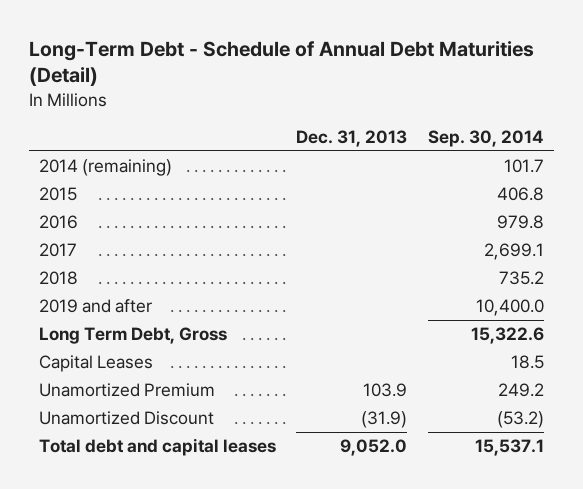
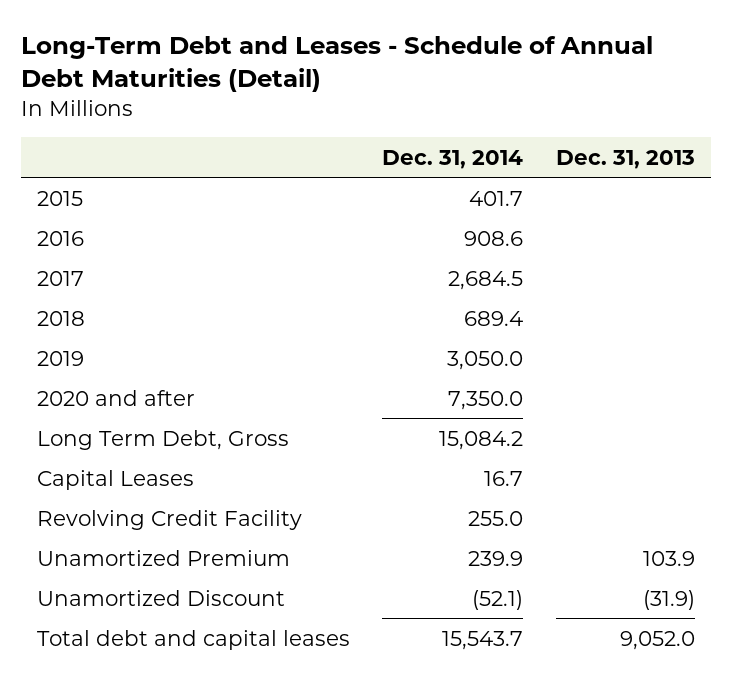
[28,40,534,87] Long-Term Debt - Schedule of Annual Debt Maturities (Detail) -> [20,35,653,93] Long-Term Debt and Leases - Schedule of Annual Debt Maturities (Detail)
[427,130,544,148] Sep. 30, 2014 -> none
none -> [382,149,524,169] Dec. 31, 2014
[38,159,172,177] 2014 (remaining) -> none
none -> [37,350,85,366] 2019
[38,299,152,314] 2019 and after -> [37,389,196,406] 2020 and after
none -> [37,509,303,530] Revolving Credit Facility

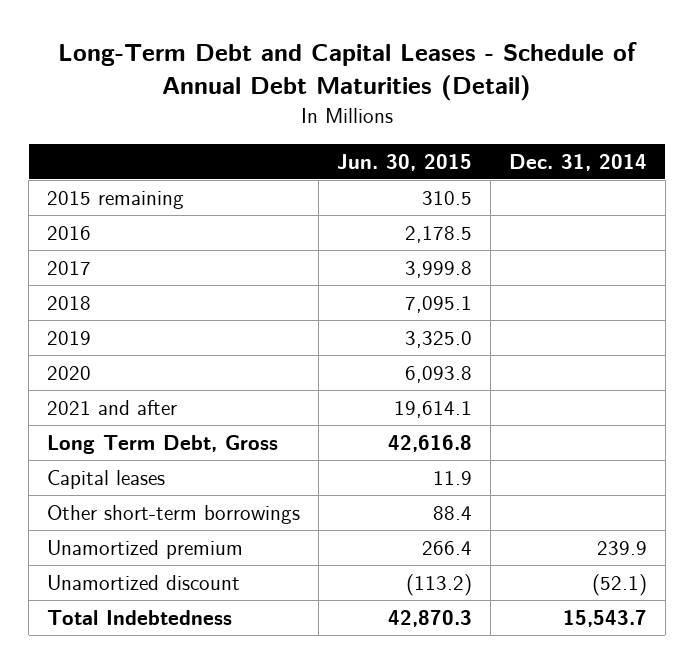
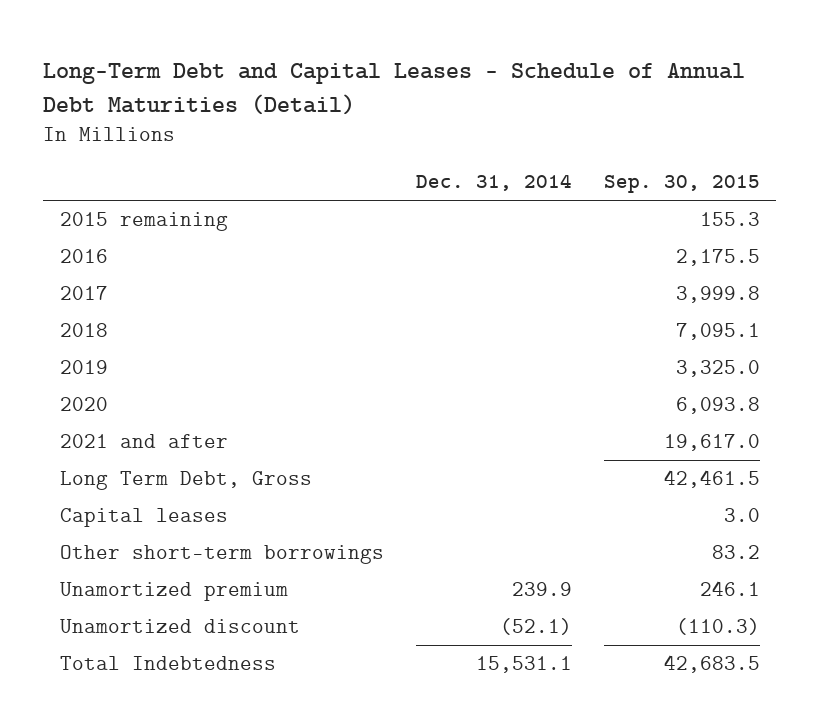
[336,153,472,171] Jun. 30, 2015 -> none
none -> [603,175,760,194] Sep. 30, 2015
[562,609,647,627] 15,543.7 -> [475,656,572,674] 15,531.1

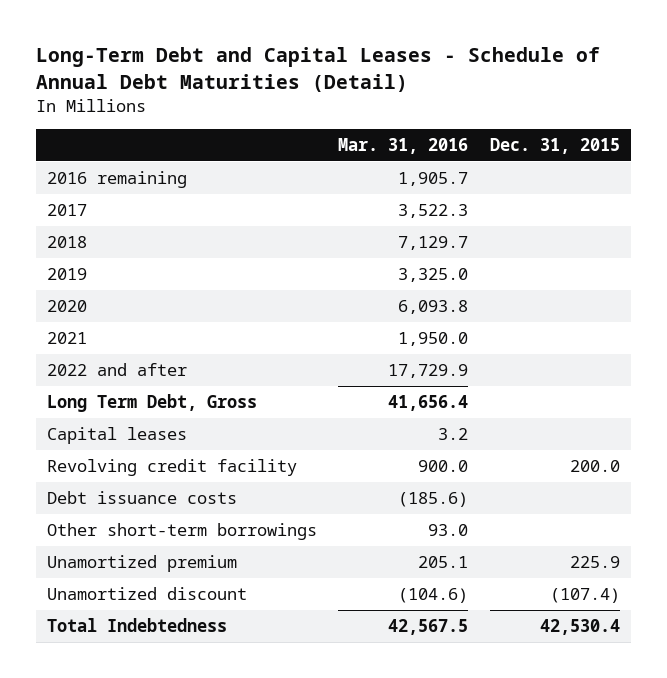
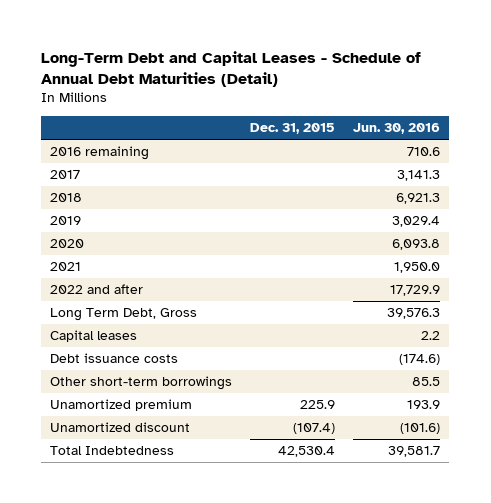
[338,138,469,155] Mar. 31, 2016 -> none
none -> [353,123,441,135] Jun. 30, 2016
[46,459,297,477] Revolving credit facility -> none

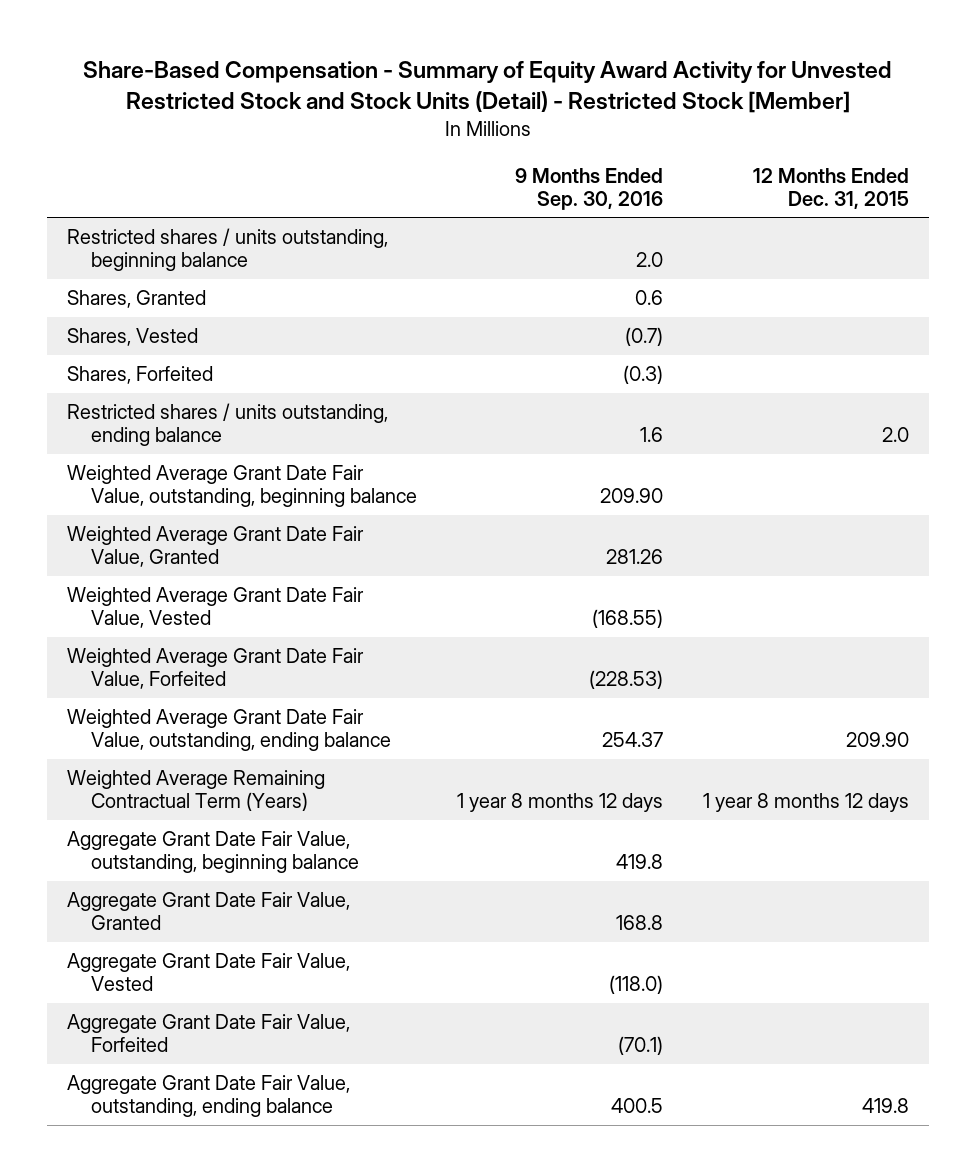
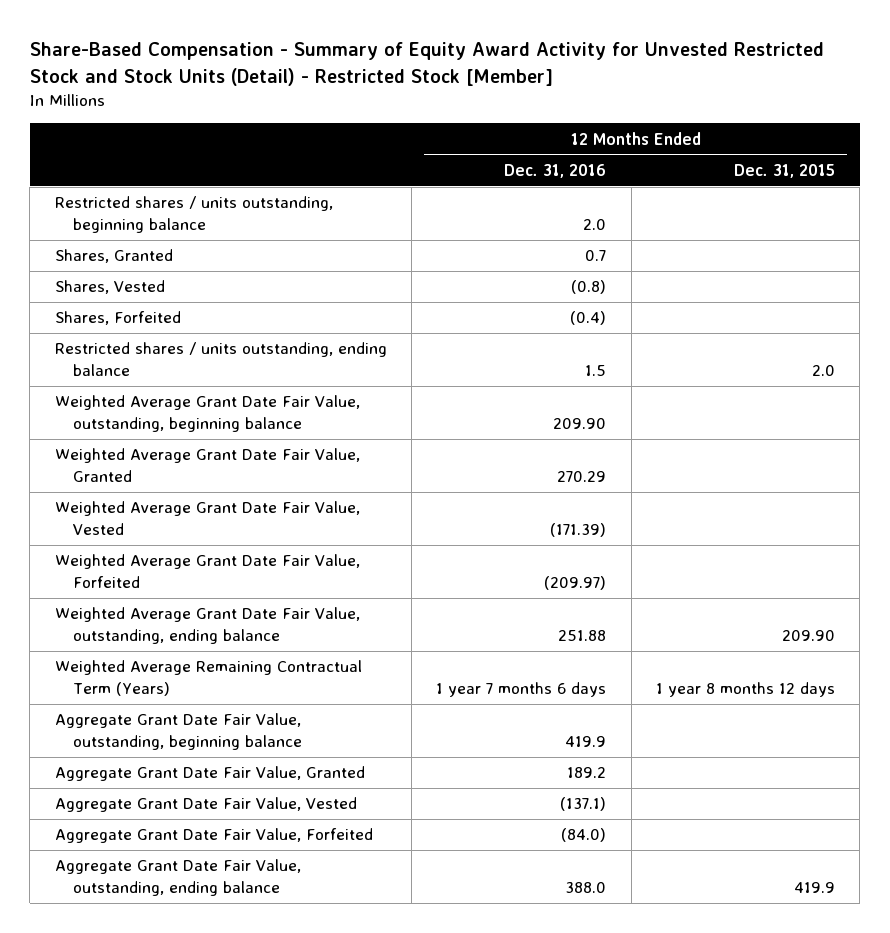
[514,167,663,210] 9 Months Ended Sep. 30, 2016 -> none
none -> [504,163,607,178] Dec. 31, 2016
[861,1098,909,1114] 419.8 -> [793,882,835,894] 419.9

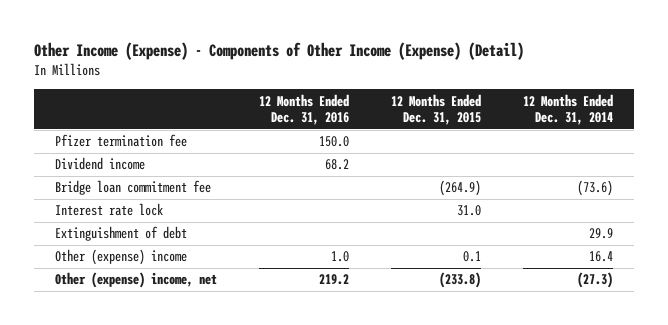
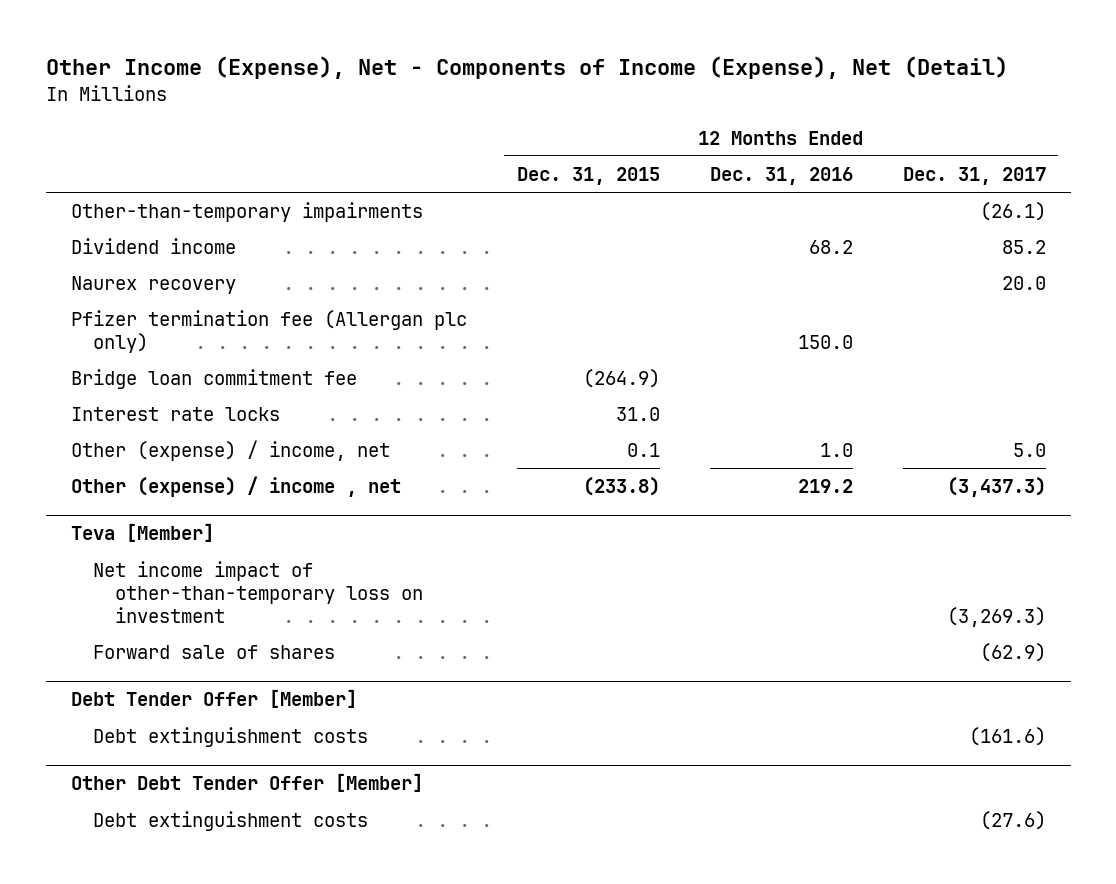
[33,41,524,60] Other Income (Expense) - Components of Other Income (Expense) (Detail) -> [45,56,1008,80] Other Income (Expense), Net - Components of Income (Expense), Net (Detail)
[523,93,614,126] 12 Months Ended Dec. 31, 2014 -> none
none -> [902,166,1046,185] Dec. 31, 2017
[54,134,187,148] Pfizer termination fee -> none
none -> [70,202,423,223] Other-than-temporary impairments
none -> [70,276,236,295] Naurex recovery
none -> [70,310,467,353] Pfizer termination fee (Allergan plc only)
[54,226,187,242] Extinguishment of debt -> none
[54,203,163,217] Interest rate lock -> [70,407,280,422] Interest rate locks
[54,249,187,266] Other (expense) income -> [70,440,390,462] Other (expense) / income, net
[54,272,217,289] Other (expense) income, net -> [70,476,401,498] Other (expense) / income , net
none -> [70,523,214,543] Teva [Member]
none -> [92,561,423,623] Net income impact of other-than-temporary loss on investment
none -> [92,645,335,660] Forward sale of shares
none -> [70,689,357,709] Debt Tender Offer [Member]
none -> [92,727,368,748] Debt extinguishment costs
none -> [70,773,423,793] Other Debt Tender Offer [Member]
none -> [92,811,368,832] Debt extinguishment costs

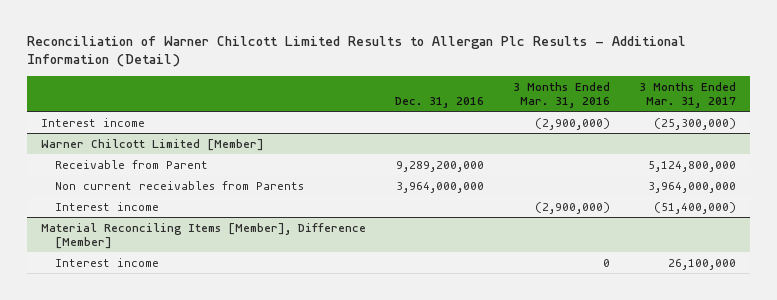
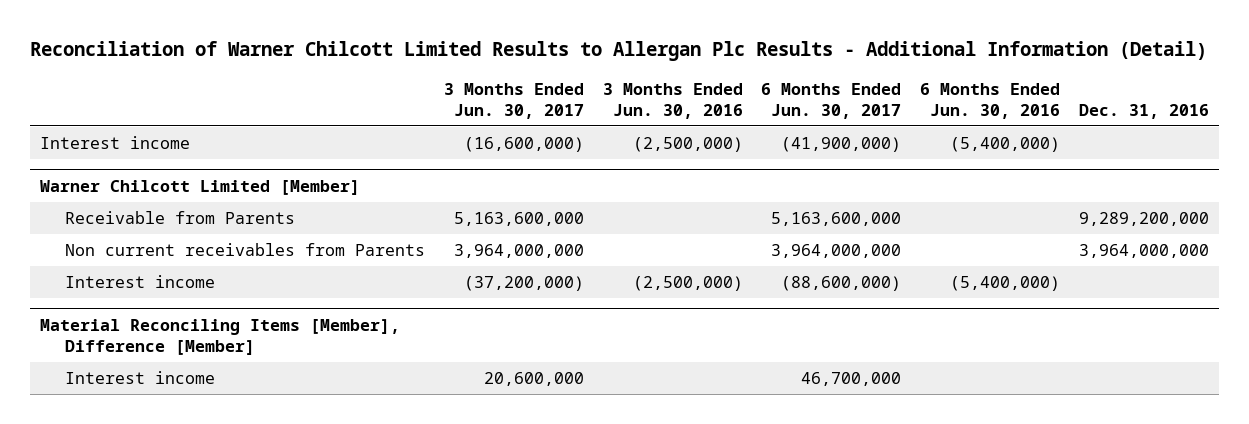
[513,82,611,108] 3 Months Ended Mar. 31, 2016 -> none
[638,82,736,108] 3 Months Ended Mar. 31, 2017 -> none
none -> [443,82,584,119] 3 Months Ended Jun. 30, 2017
none -> [602,82,743,119] 3 Months Ended Jun. 30, 2016
none -> [761,82,902,119] 6 Months Ended Jun. 30, 2017
none -> [920,82,1061,119] 6 Months Ended Jun. 30, 2016
[54,159,208,169] Receivable from Parent -> [64,210,295,224] Receivable from Parents

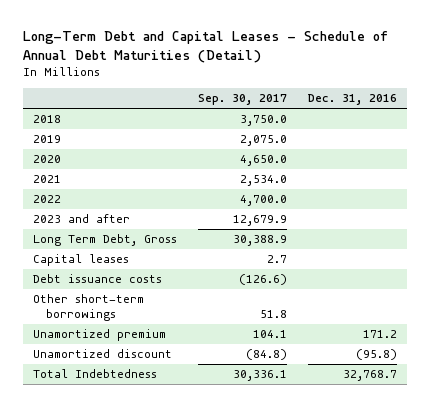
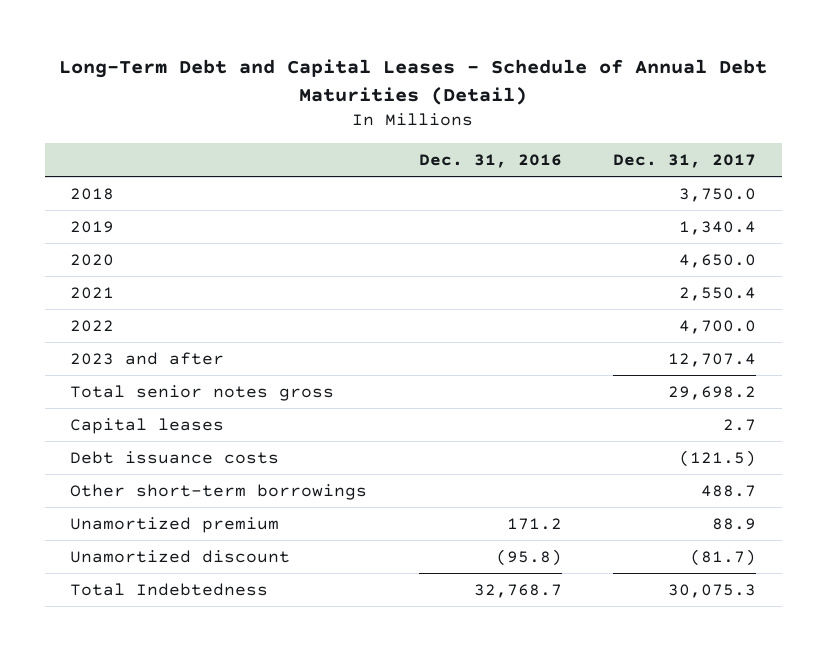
[197,94,287,106] Sep. 30, 2017 -> none
none -> [612,153,756,168] Dec. 31, 2017
[33,234,178,247] Long Term Debt, Gross -> [70,384,335,401] Total senior notes gross

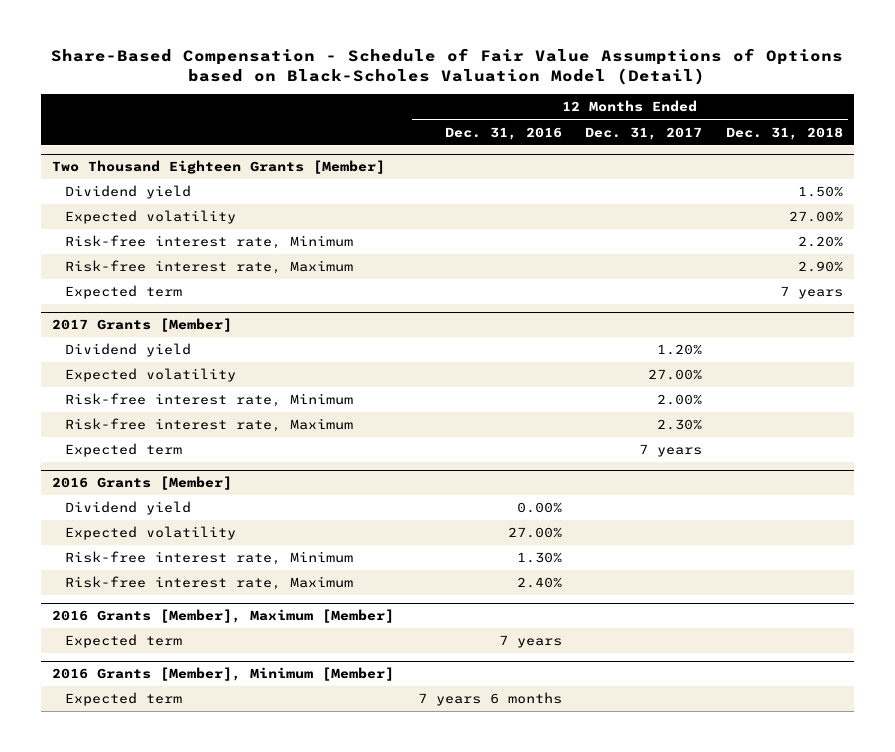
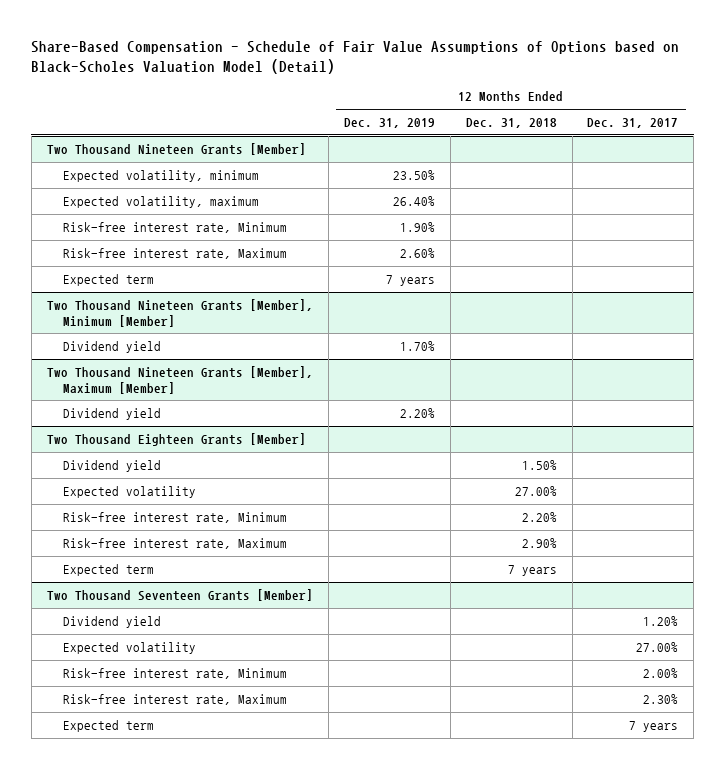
[444,126,562,140] Dec. 31, 2016 -> none
none -> [343,117,435,128] Dec. 31, 2019
none -> [46,142,306,155] Two Thousand Nineteen Grants [Member]
none -> [62,169,259,182] Expected volatility, minimum
none -> [62,195,259,208] Expected volatility, maximum
none -> [62,221,287,233] Risk-free interest rate, Minimum
none -> [62,247,287,259] Risk-free interest rate, Maximum
none -> [62,273,154,286] Expected term
none -> [46,298,313,327] Two Thousand Nineteen Grants [Member], Minimum [Member]
none -> [62,340,161,353] Dividend yield
none -> [46,365,313,394] Two Thousand Nineteen Grants [Member], Maximum [Member]
none -> [62,407,161,420] Dividend yield
[52,318,233,333] 2017 Grants [Member] -> [46,588,313,601] Two Thousand Seventeen Grants [Member]
[52,476,233,491] 2016 Grants [Member] -> none
[64,501,191,516] Dividend yield -> none
[64,526,236,541] Expected volatility -> none
[64,551,353,566] Risk-free interest rate, Minimum -> none
[64,576,353,591] Risk-free interest rate, Maximum -> none
[52,609,395,624] 2016 Grants [Member], Maximum [Member] -> none
[64,634,182,649] Expected term -> none
[52,667,395,682] 2016 Grants [Member], Minimum [Member] -> none
[64,692,182,707] Expected term -> none

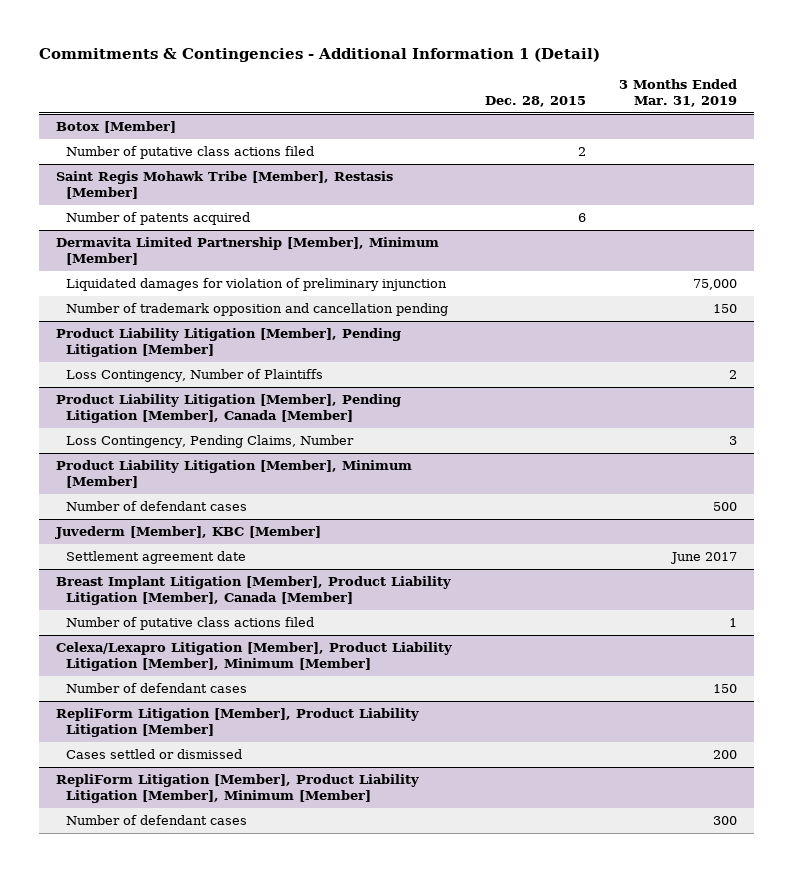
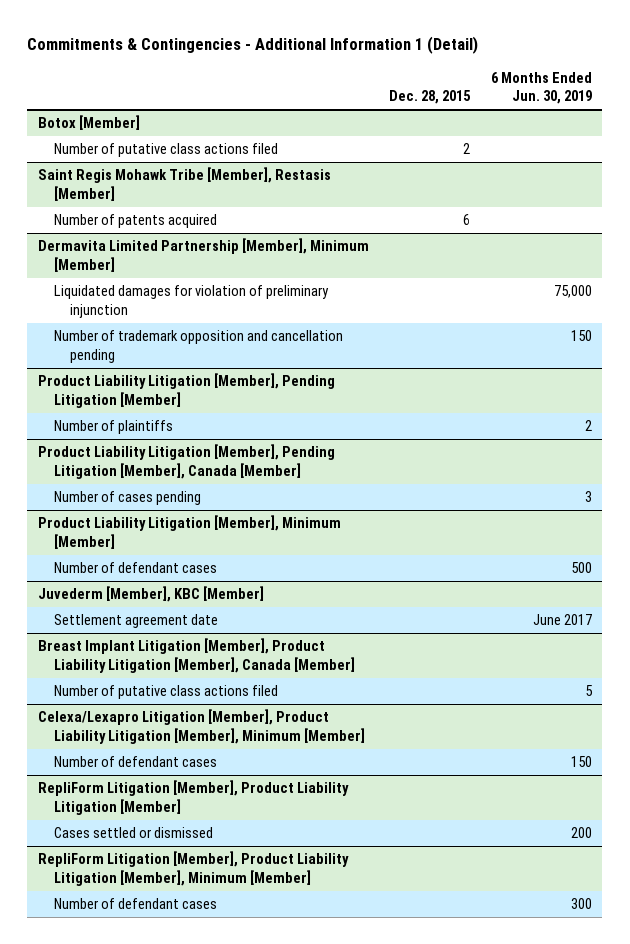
[619,78,738,107] 3 Months Ended Mar. 31, 2019 -> none
none -> [490,71,592,105] 6 Months Ended Jun. 30, 2019
[66,369,324,383] Loss Contingency, Number of Plaintiffs -> [53,420,173,435] Number of plaintiffs
[66,435,355,449] Loss Contingency, Pending Claims, Number -> [53,491,201,506] Number of cases pending

